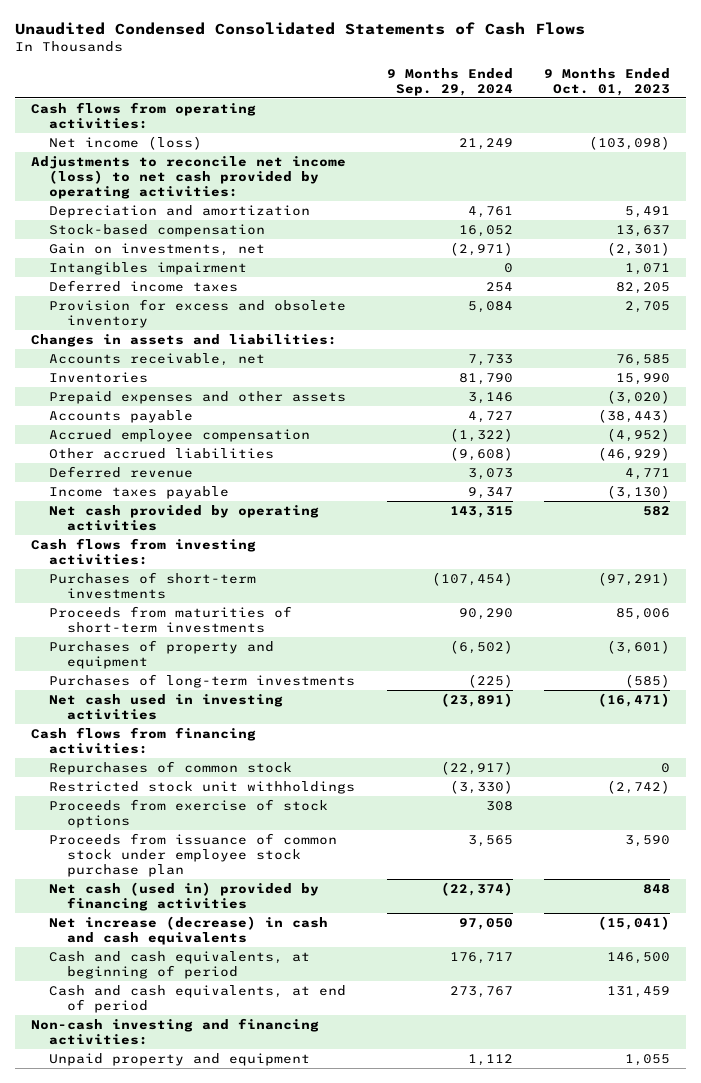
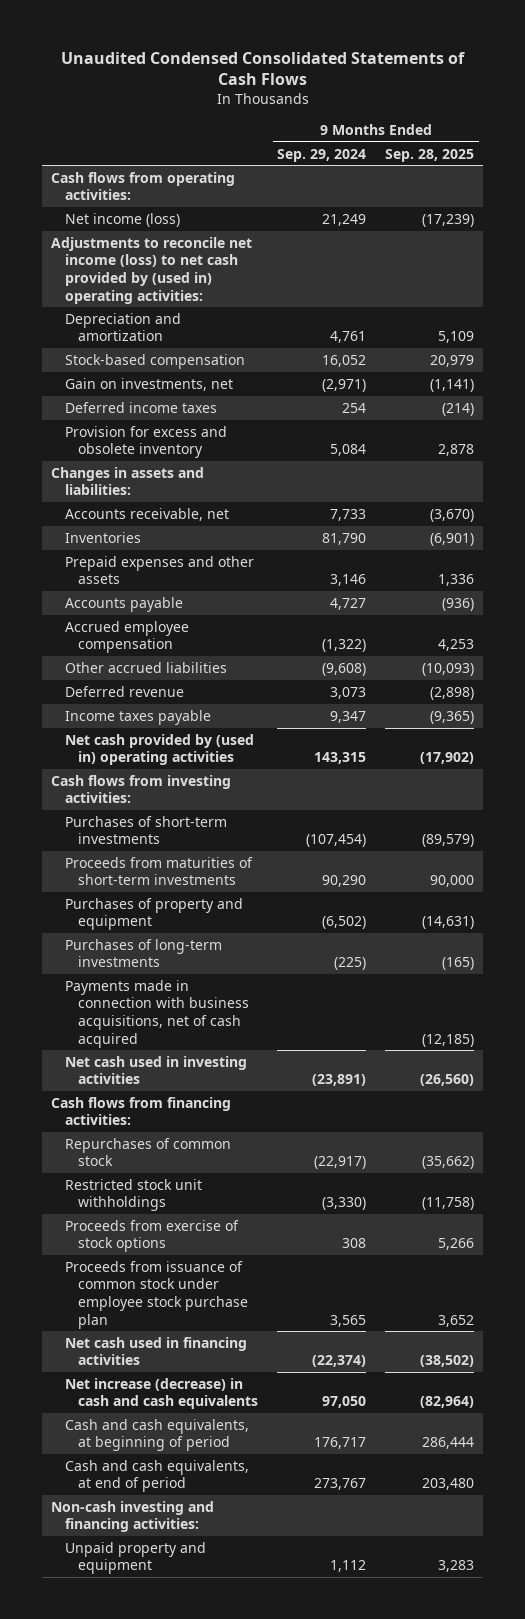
[544,67,671,96] 9 Months Ended Oct. 01, 2023 -> none
none -> [384,148,474,162] Sep. 28, 2025
[30,155,346,200] Adjustments to reconcile net income (loss) to net cash provided by operating activities: -> [51,236,253,304] Adjustments to reconcile net income (loss) to net cash provided by (used in) operating activities:
[49,261,248,275] Intangibles impairment -> none
[49,504,320,531] Net cash provided by operating activities -> [64,733,254,766] Net cash provided by (used in) operating activities
none -> [64,979,250,1048] Payments made in connection with business acquisitions, net of cash acquired
[49,881,320,911] Net cash (used in) provided by financing activities -> [64,1336,247,1366] Net cash used in financing activities

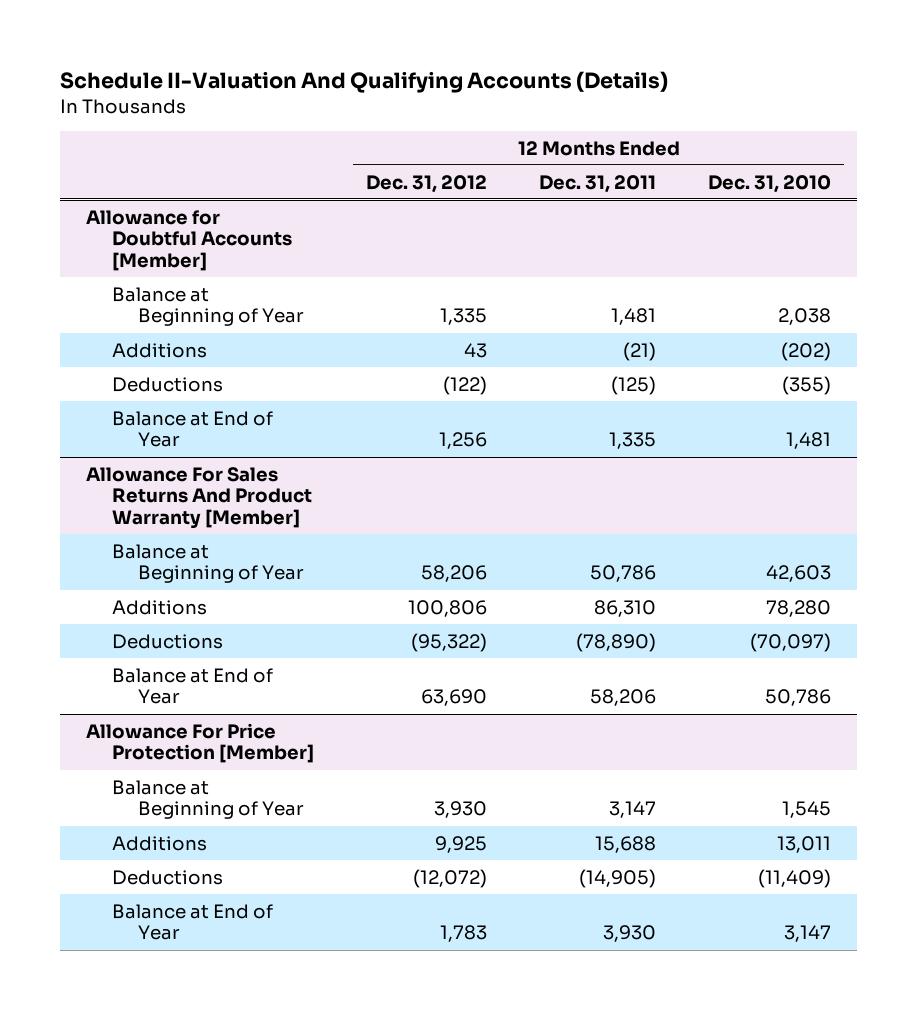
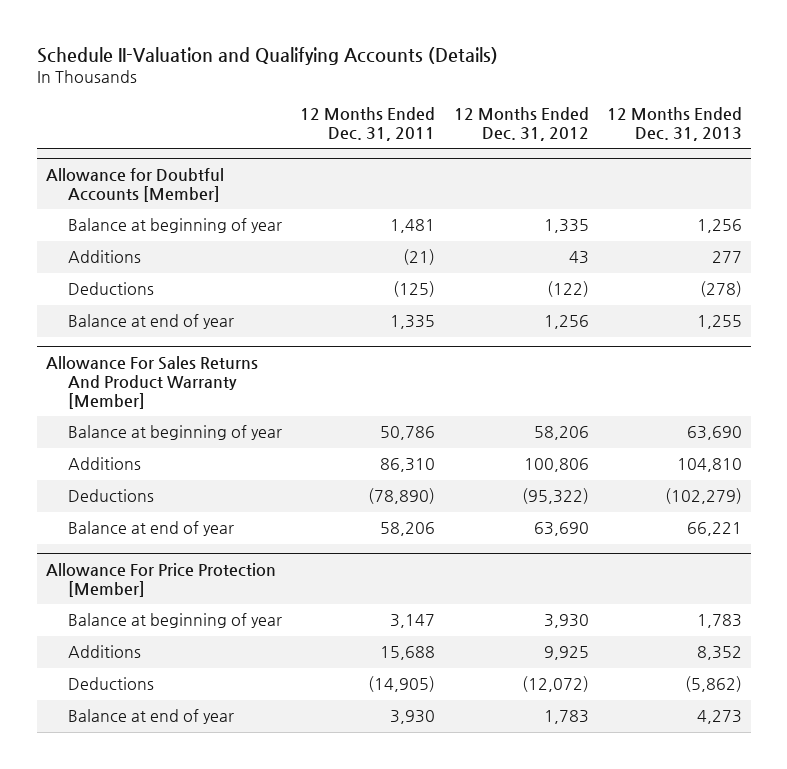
[59,71,668,94] Schedule II-Valuation And Qualifying Accounts (Details) -> [36,46,498,65] Schedule II-Valuation and Qualifying Accounts (Details)
[708,174,832,193] Dec. 31, 2010 -> none
none -> [606,106,742,141] 12 Months Ended Dec. 31, 2013
[112,286,305,327] Balance at Beginning of Year -> [67,218,282,234] Balance at beginning of year
[112,410,274,448] Balance at End of Year -> [67,314,234,330] Balance at end of year
[112,543,305,584] Balance at Beginning of Year -> [67,425,282,441] Balance at beginning of year
[112,667,274,705] Balance at End of Year -> [67,521,234,537] Balance at end of year
[112,779,305,820] Balance at Beginning of Year -> [67,613,282,629] Balance at beginning of year
[112,903,274,941] Balance at End of Year -> [67,709,234,725] Balance at end of year

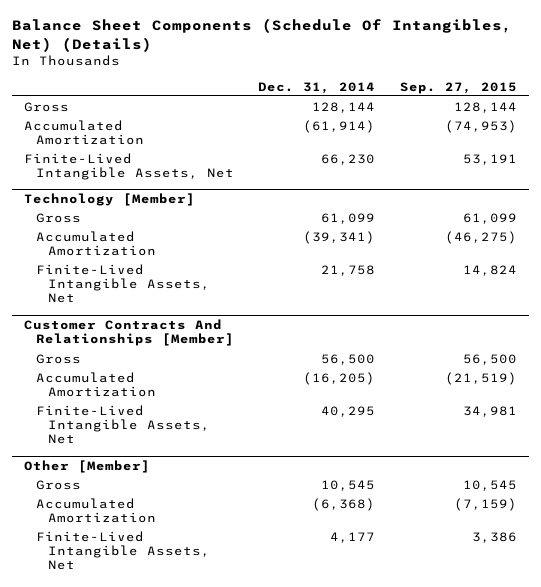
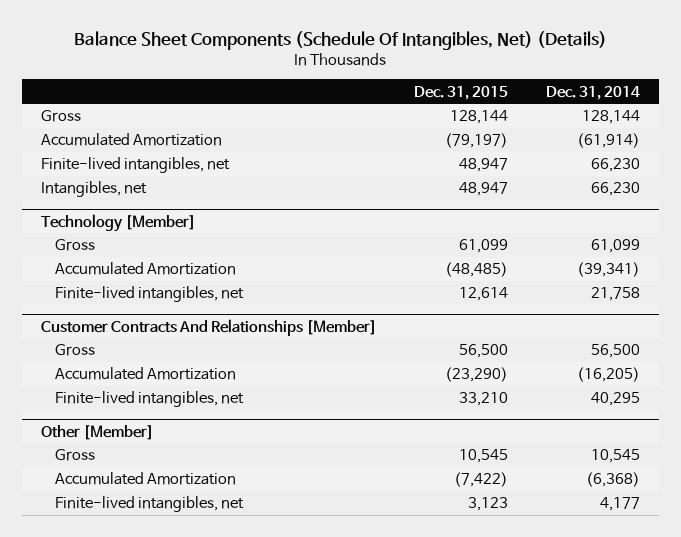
[400,81,518,94] Sep. 27, 2015 -> none
none -> [414,85,509,100] Dec. 31, 2015
[24,152,234,181] Finite-Lived Intangible Assets, Net -> [40,157,230,174] Finite-lived intangibles, net
none -> [40,181,147,198] Intangibles, net
[35,263,210,304] Finite-Lived Intangible Assets, Net -> [54,286,244,303] Finite-lived intangibles, net
[35,404,210,445] Finite-Lived Intangible Assets, Net -> [54,391,244,408] Finite-lived intangibles, net
[35,530,210,571] Finite-Lived Intangible Assets, Net -> [54,496,244,513] Finite-lived intangibles, net

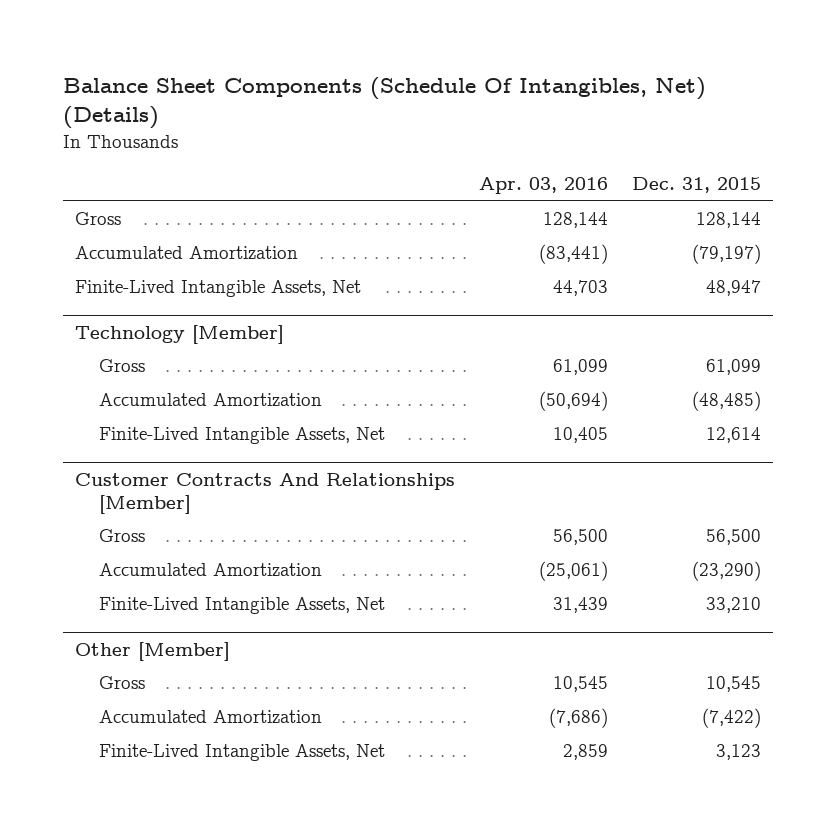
[546,85,641,100] Dec. 31, 2014 -> none
none -> [478,177,608,195] Apr. 03, 2016
[40,181,147,198] Intangibles, net -> none
[40,157,230,174] Finite-lived intangibles, net -> [75,280,362,298] Finite-Lived Intangible Assets, Net
[54,286,244,303] Finite-lived intangibles, net -> [99,427,386,445] Finite-Lived Intangible Assets, Net
[54,391,244,408] Finite-lived intangibles, net -> [99,597,386,615] Finite-Lived Intangible Assets, Net
[54,496,244,513] Finite-lived intangibles, net -> [99,744,386,762] Finite-Lived Intangible Assets, Net

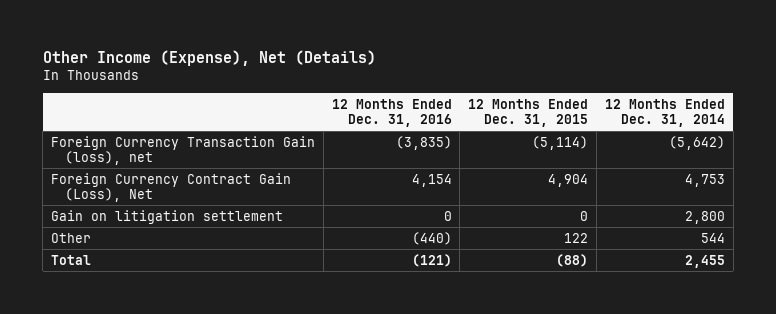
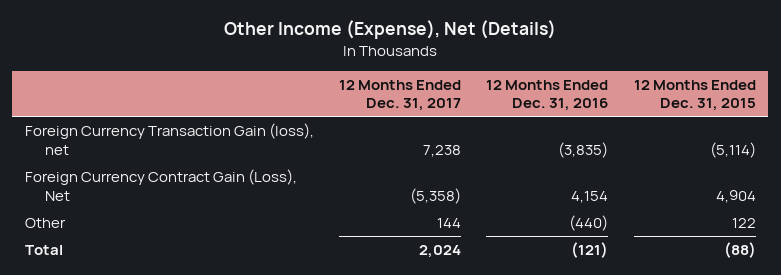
[604,99,725,128] 12 Months Ended Dec. 31, 2014 -> none
none -> [339,79,462,112] 12 Months Ended Dec. 31, 2017
[51,209,284,224] Gain on litigation settlement -> none

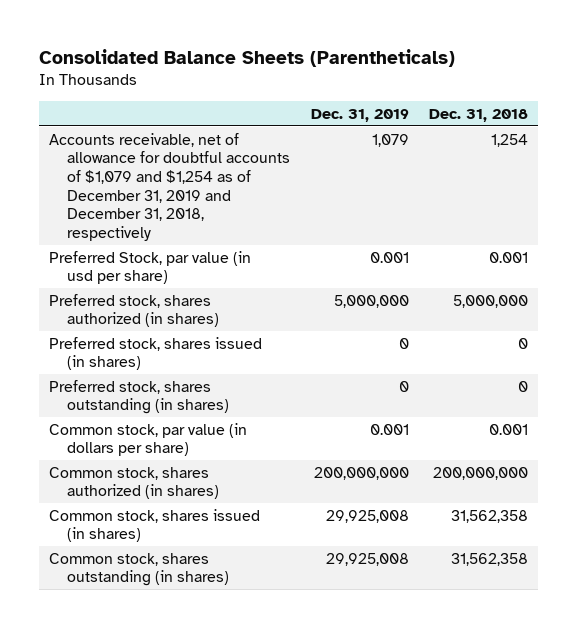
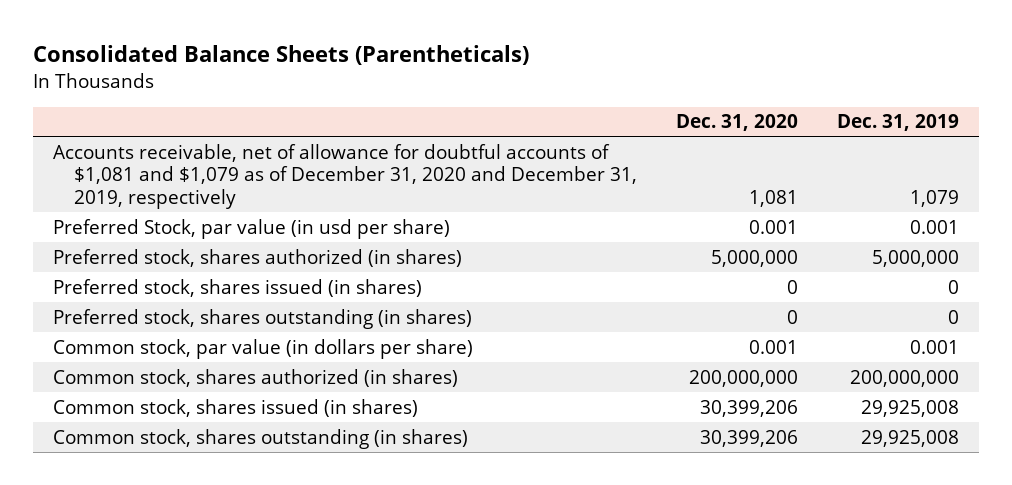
[429,108,529,122] Dec. 31, 2018 -> none
none -> [675,114,798,132] Dec. 31, 2020
[48,132,291,241] Accounts receivable, net of allowance for doubtful accounts of $1,079 and $1,254 as of December 31, 2019 and December 31, 2018, respectively -> [52,143,637,209] Accounts receivable, net of allowance for doubtful accounts of $1,081 and $1,079 as of December 31, 2020 and December 31, 2019, respectively

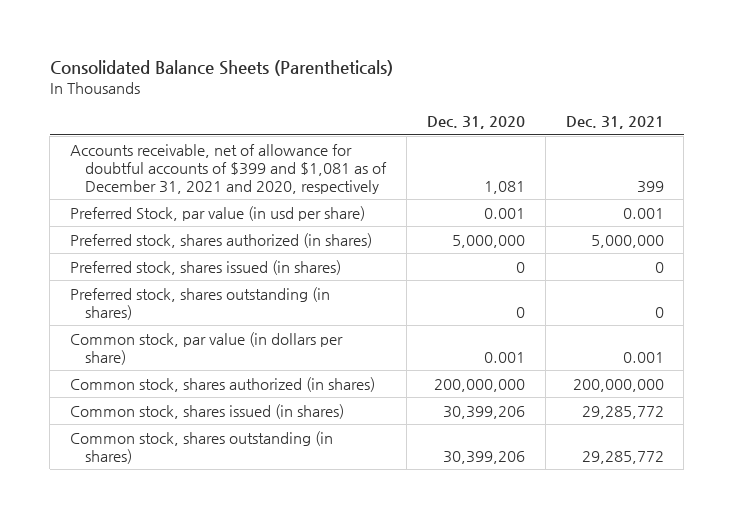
[837,114,960,132] Dec. 31, 2019 -> none
none -> [565,116,664,130] Dec. 31, 2021
[52,143,637,209] Accounts receivable, net of allowance for doubtful accounts of $1,081 and $1,079 as of December 31, 2020 and December 31, 2019, respectively -> [70,143,387,195] Accounts receivable, net of allowance for doubtful accounts of $399 and $1,081 as of December 31, 2021 and 2020, respectively

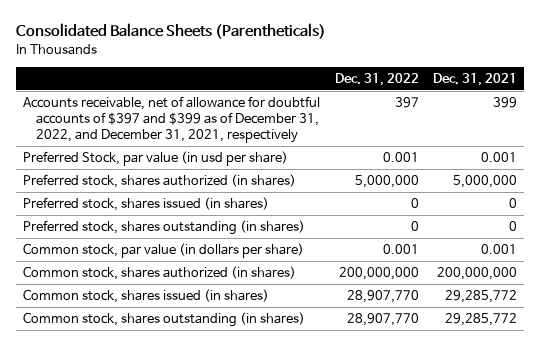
[426,116,525,130] Dec. 31, 2020 -> none
none -> [334,72,419,86] Dec. 31, 2022
[70,143,387,195] Accounts receivable, net of allowance for doubtful accounts of $399 and $1,081 as of December 31, 2021 and 2020, respectively -> [23,96,321,143] Accounts receivable, net of allowance for doubtful accounts of $397 and $399 as of December 31, 2022, and December 31, 2021, respectively

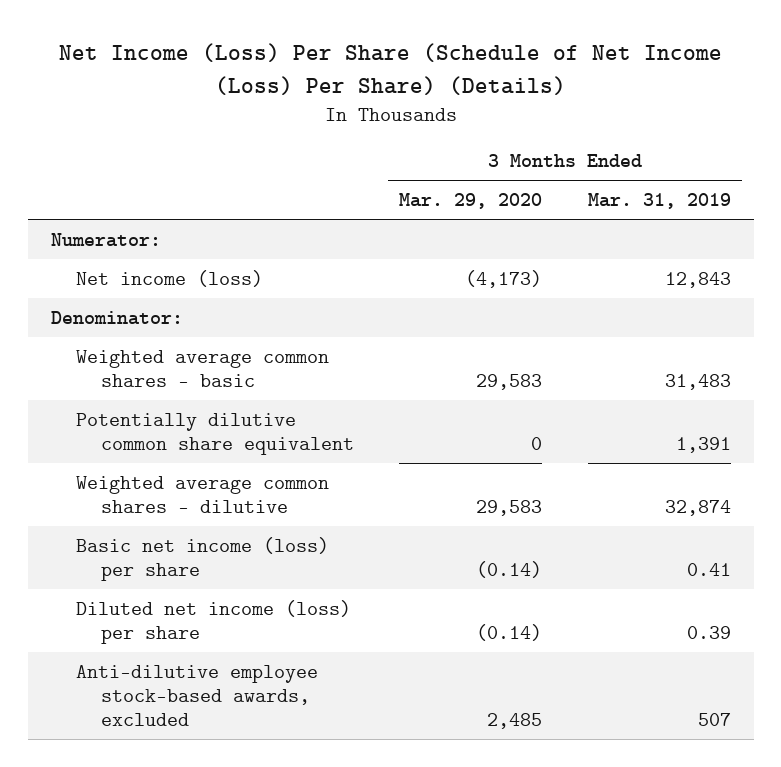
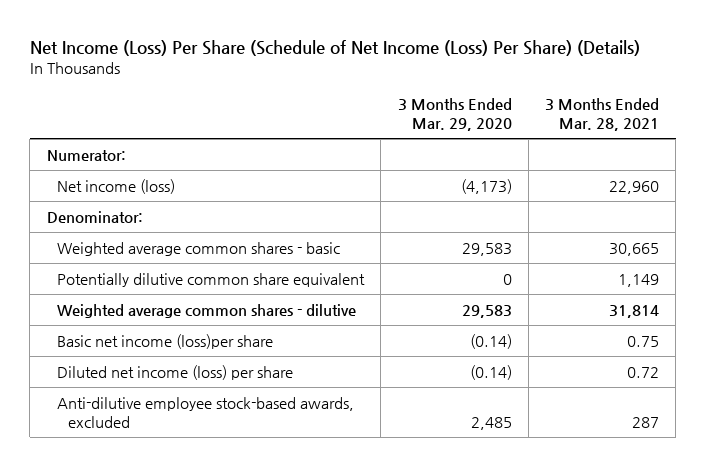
[587,193,731,210] Mar. 31, 2019 -> none
none -> [545,97,660,131] 3 Months Ended Mar. 28, 2021
[75,536,329,582] Basic net income (loss) per share -> [57,333,274,349] Basic net income (loss)per share

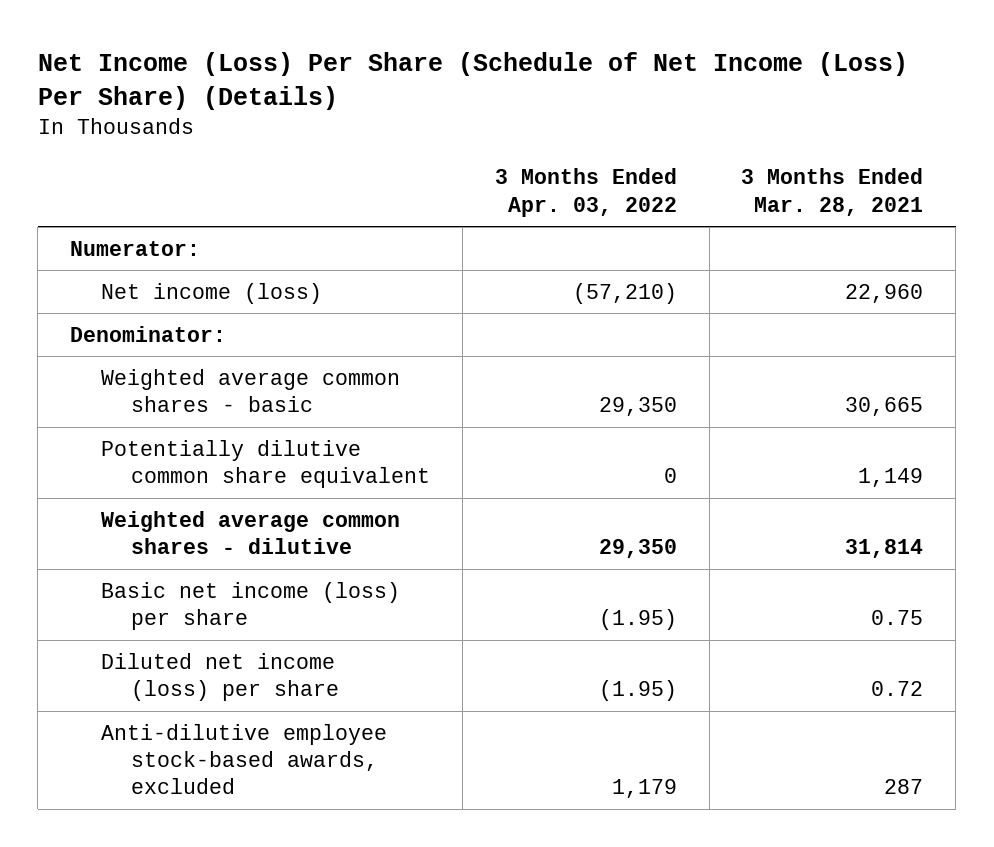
[397,97,512,131] 3 Months Ended Mar. 29, 2020 -> none
none -> [494,168,677,217] 3 Months Ended Apr. 03, 2022
[57,333,274,349] Basic net income (loss)per share -> [100,581,400,631] Basic net income (loss) per share

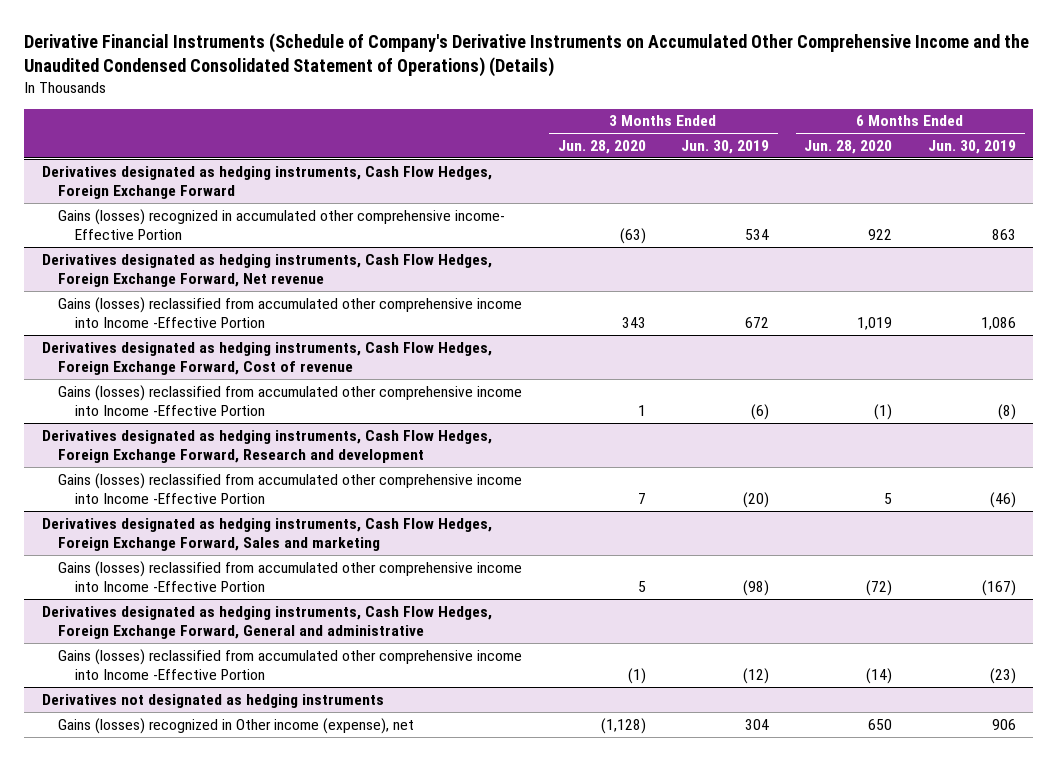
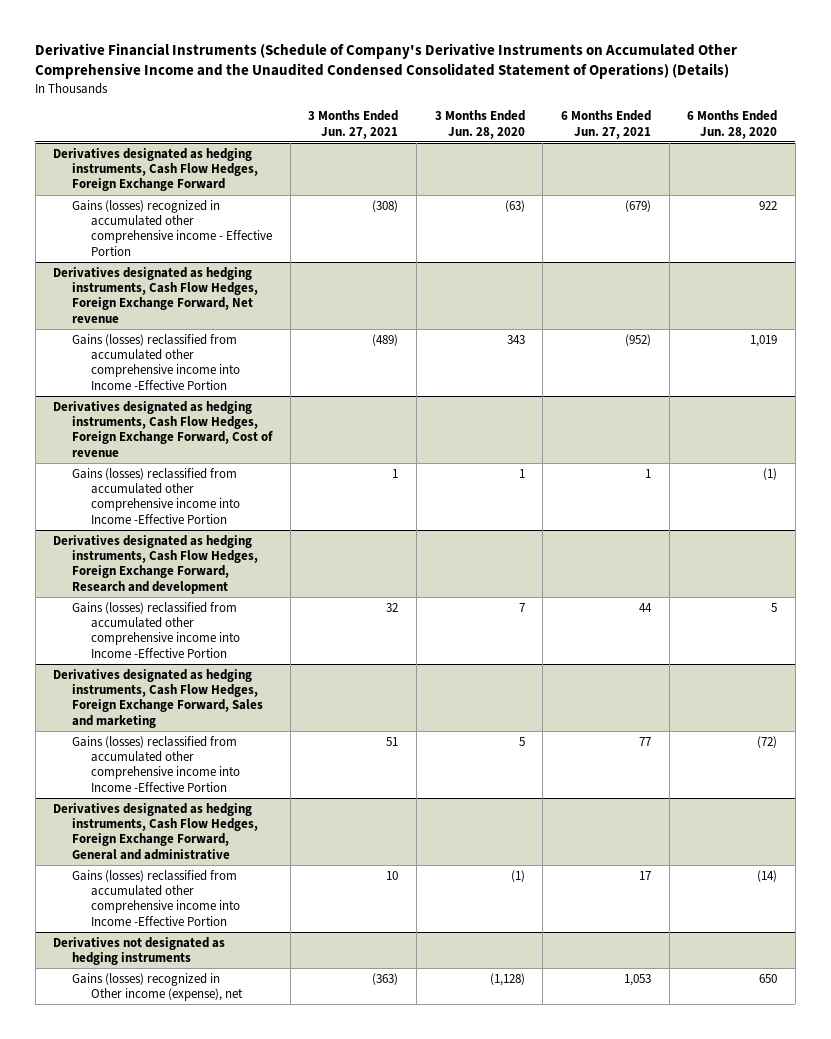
[681,139,770,154] Jun. 30, 2019 -> none
[927,139,1016,154] Jun. 30, 2019 -> none
none -> [308,110,399,139] 3 Months Ended Jun. 27, 2021
none -> [560,110,651,139] 6 Months Ended Jun. 27, 2021
[58,208,506,241] Gains (losses) recognized in accumulated other comprehensive income- Effective Portion -> [71,199,272,256] Gains (losses) recognized in accumulated other comprehensive income - Effective Portion

